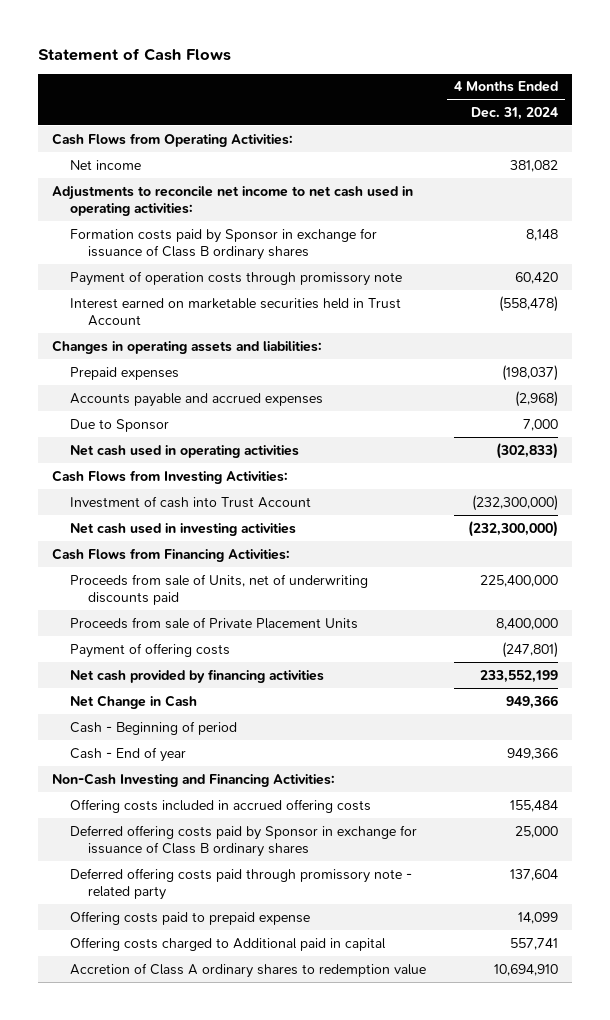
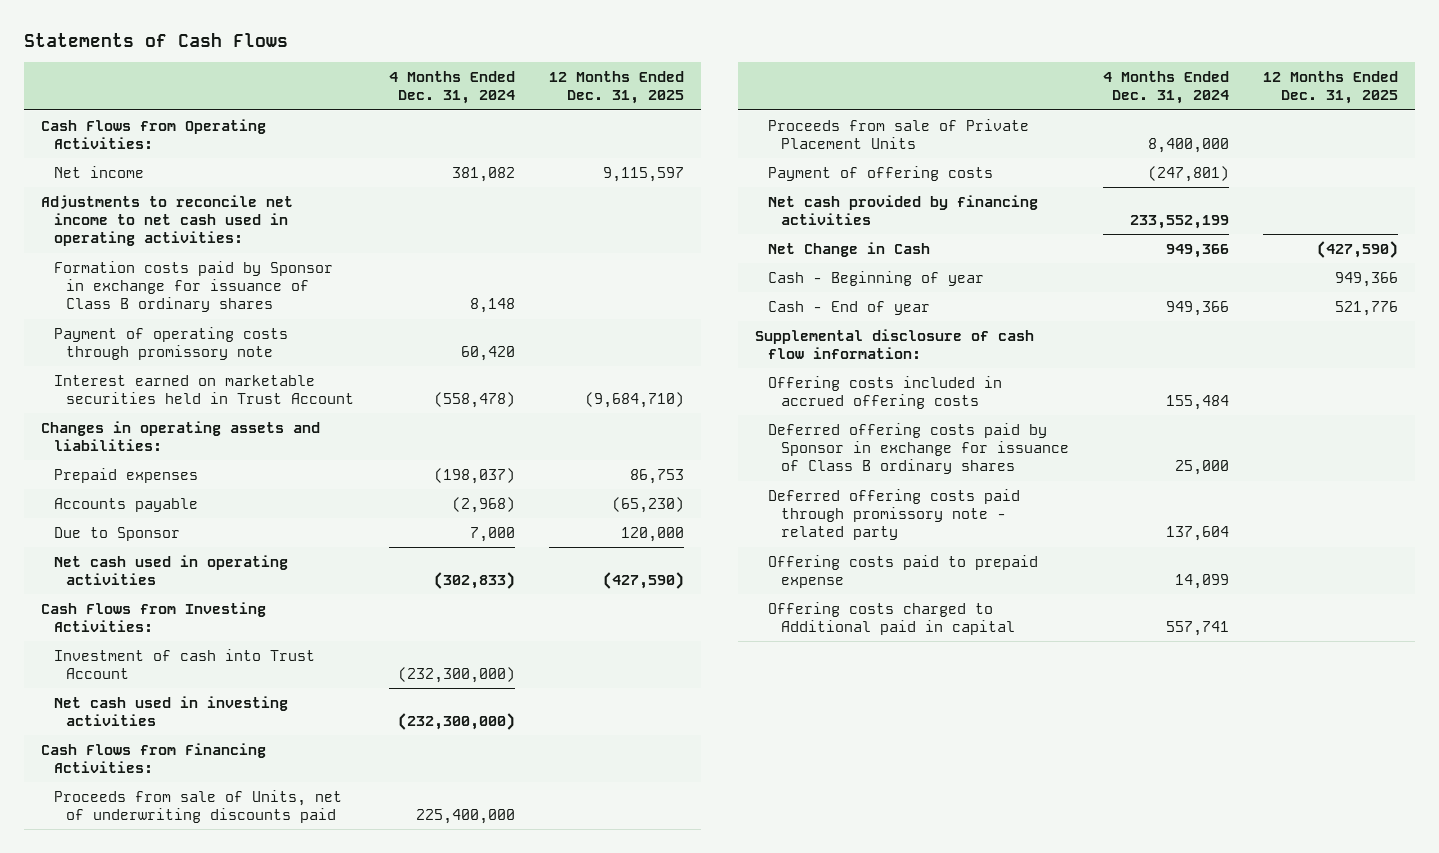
[37,47,231,61] Statement of Cash Flows -> [24,33,289,48] Statements of Cash Flows
none -> [548,71,684,105] 12 Months Ended Dec. 31, 2025
[70,270,403,286] Payment of operation costs through promissory note -> [53,326,288,361] Payment of operating costs through promissory note
[70,392,324,407] Accounts payable and accrued expenses -> [53,497,198,512] Accounts payable
[70,720,238,735] Cash - Beginning of period -> [768,270,985,286] Cash - Beginning of year
[51,772,335,787] Non-Cash Investing and Financing Activities: -> none
none -> [755,328,1035,360] Supplemental disclosure of cash flow information:
[70,962,427,978] Accretion of Class A ordinary shares to redemption value -> none

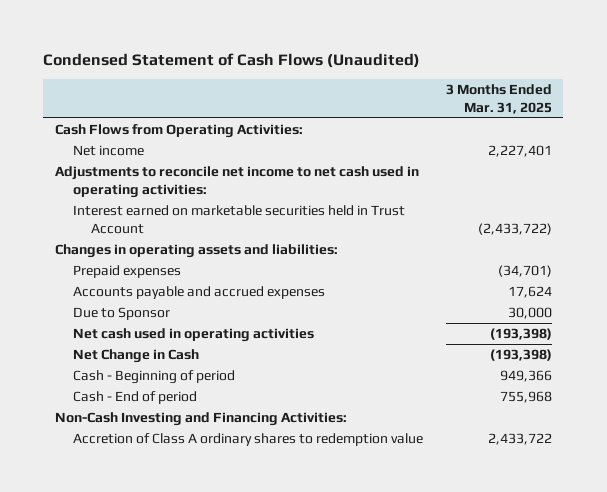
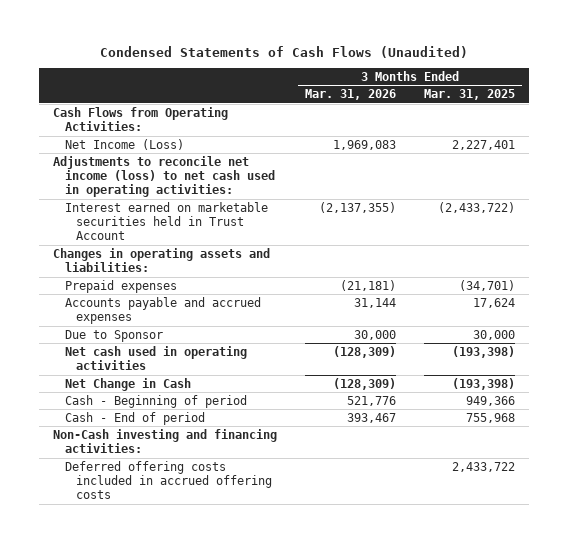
[43,53,421,69] Condensed Statement of Cash Flows (Unaudited) -> [100,45,469,58] Condensed Statements of Cash Flows (Unaudited)
none -> [305,89,397,101] Mar. 31, 2026
[72,145,144,157] Net income -> [64,138,184,150] Net Income (Loss)
[54,166,419,198] Adjustments to reconcile net income to net cash used in operating activities: -> [53,155,275,198] Adjustments to reconcile net income (loss) to net cash used in operating activities:
[54,412,347,427] Non-Cash Investing and Financing Activities: -> [53,428,278,454] Non-Cash investing and financing activities:
[72,433,423,447] Accretion of Class A ordinary shares to redemption value -> [64,460,272,500] Deferred offering costs included in accrued offering costs

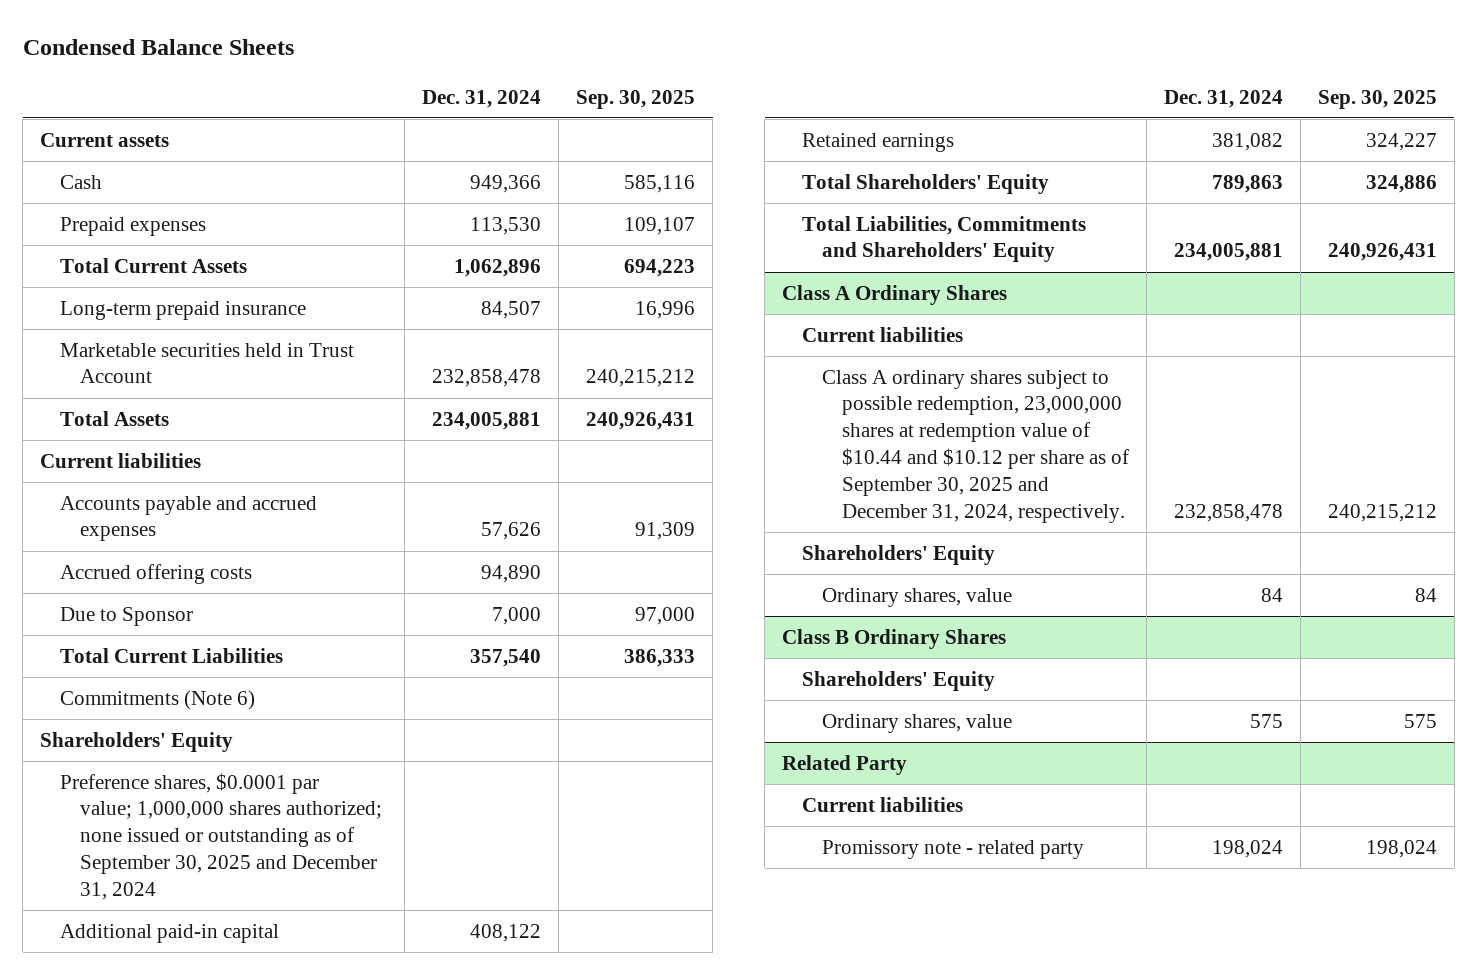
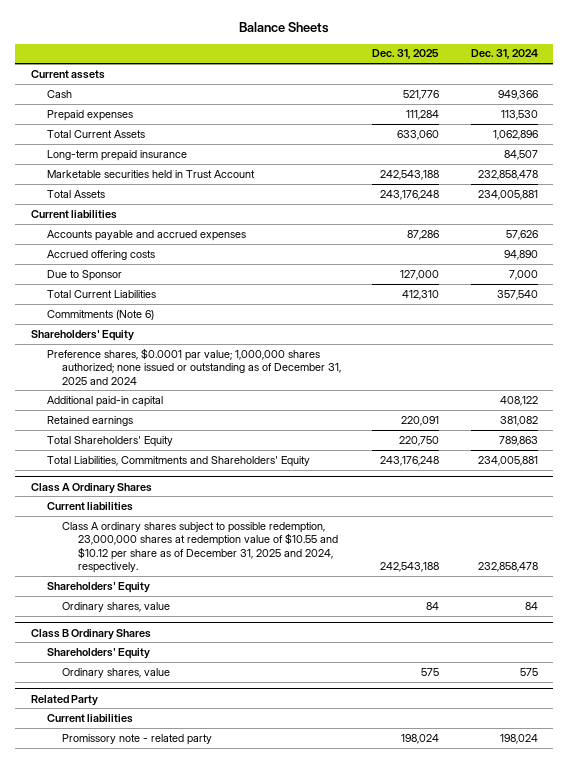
[22,39,294,56] Condensed Balance Sheets -> [239,22,330,34] Balance Sheets
[576,89,696,109] Sep. 30, 2025 -> none
none -> [372,49,440,60] Dec. 31, 2025
[60,772,383,900] Preference shares, $0.0001 par value; 1,000,000 shares authorized; none issued or outstanding as of September 30, 2025 and December 31, 2024 -> [46,347,342,385] Preference shares, $0.0001 par value; 1,000,000 shares authorized; none issued or outstanding as of December 31, 2025 and 2024
[822,369,1130,523] Class A ordinary shares subject to possible redemption, 23,000,000 shares at redemption value of $10.44 and $10.12 per share as of September 30, 2025 and December 31, 2024, respectively. -> [62,521,339,574] Class A ordinary shares subject to possible redemption, 23,000,000 shares at redemption value of $10.55 and $10.12 per share as of December 31, 2025 and 2024, respectively.

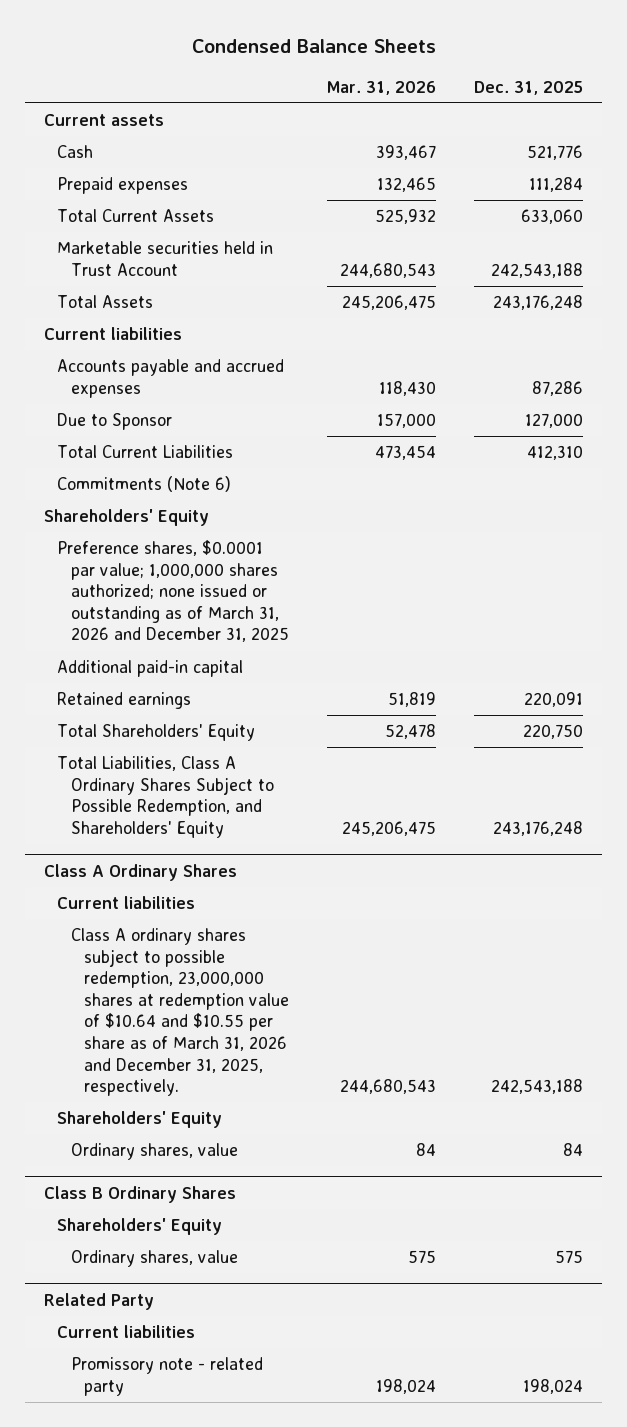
[239,22,330,34] Balance Sheets -> [191,38,436,53] Condensed Balance Sheets
[470,49,538,60] Dec. 31, 2024 -> none
none -> [326,80,436,95] Mar. 31, 2026
[46,149,187,161] Long-term prepaid insurance -> none
[46,249,155,260] Accrued offering costs -> none
[46,347,342,385] Preference shares, $0.0001 par value; 1,000,000 shares authorized; none issued or outstanding as of December 31, 2025 and 2024 -> [57,540,289,643] Preference shares, $0.0001 par value; 1,000,000 shares authorized; none issued or outstanding as of March 31, 2026 and December 31, 2025
[46,455,310,467] Total Liabilities, Commitments and Shareholders' Equity -> [57,756,274,838] Total Liabilities, Class A Ordinary Shares Subject to Possible Redemption, and Shareholders' Equity
[62,521,339,574] Class A ordinary shares subject to possible redemption, 23,000,000 shares at redemption value of $10.55 and $10.12 per share as of December 31, 2025 and 2024, respectively. -> [70,928,289,1097] Class A ordinary shares subject to possible redemption, 23,000,000 shares at redemption value of $10.64 and $10.55 per share as of March 31, 2026 and December 31, 2025, respectively.

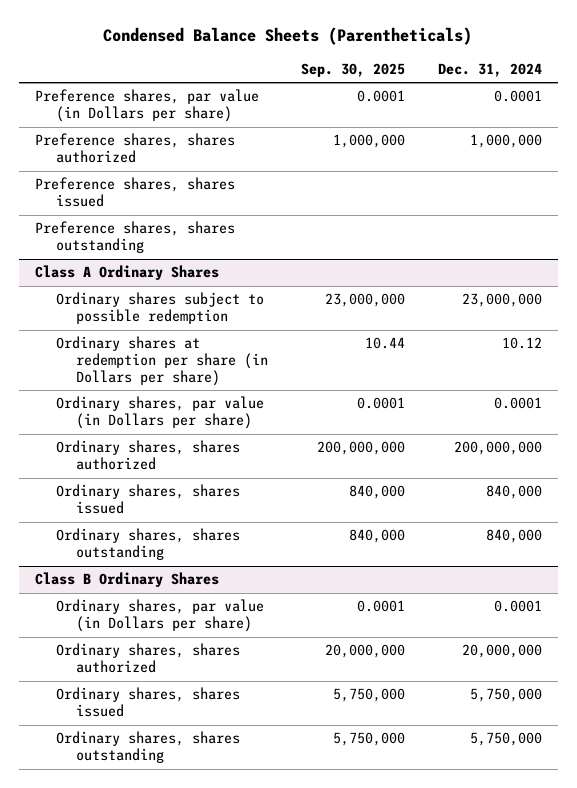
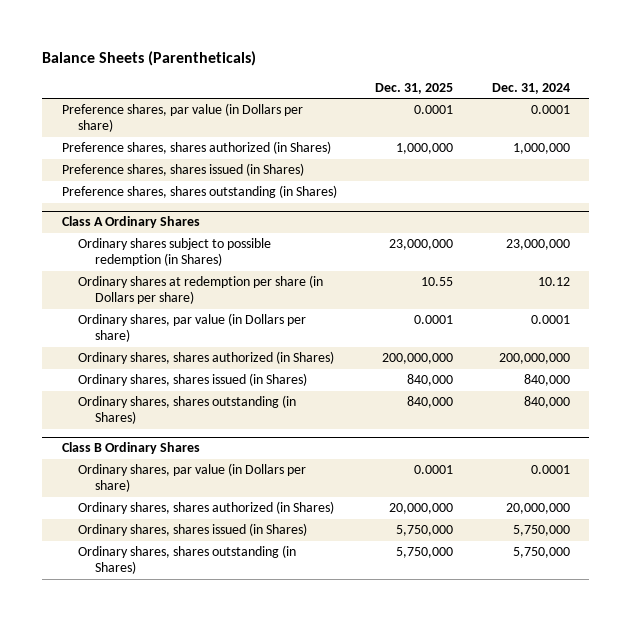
[103,27,473,46] Condensed Balance Sheets (Parentheticals) -> [42,51,257,67] Balance Sheets (Parentheticals)
[300,63,405,78] Sep. 30, 2025 -> none
none -> [375,82,454,94] Dec. 31, 2025
[35,133,236,164] Preference shares, shares authorized -> [61,141,331,155] Preference shares, shares authorized (in Shares)
[35,177,236,208] Preference shares, shares issued -> [61,163,304,177] Preference shares, shares issued (in Shares)
[35,221,236,254] Preference shares, shares outstanding -> [61,185,337,199] Preference shares, shares outstanding (in Shares)
[55,292,264,325] Ordinary shares subject to possible redemption -> [78,238,272,267] Ordinary shares subject to possible redemption (in Shares)
[55,440,240,471] Ordinary shares, shares authorized -> [78,351,335,365] Ordinary shares, shares authorized (in Shares)
[55,484,240,515] Ordinary shares, shares issued -> [78,373,308,387] Ordinary shares, shares issued (in Shares)
[55,528,240,561] Ordinary shares, shares outstanding -> [78,395,297,425] Ordinary shares, shares outstanding (in Shares)
[55,643,240,674] Ordinary shares, shares authorized -> [78,501,335,515] Ordinary shares, shares authorized (in Shares)
[55,687,240,718] Ordinary shares, shares issued -> [78,523,308,537] Ordinary shares, shares issued (in Shares)
[55,731,240,764] Ordinary shares, shares outstanding -> [78,545,297,575] Ordinary shares, shares outstanding (in Shares)

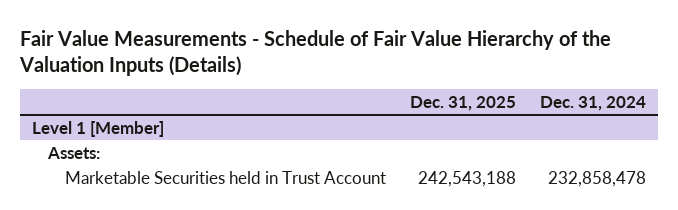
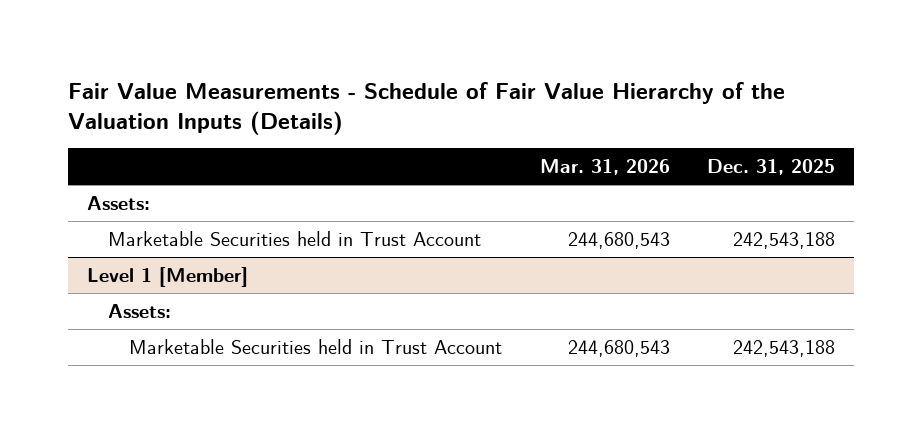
[539,95,646,111] Dec. 31, 2024 -> none
none -> [539,159,670,176] Mar. 31, 2026
none -> [87,195,151,210] Assets:
none -> [107,230,481,246] Marketable Securities held in Trust Account

